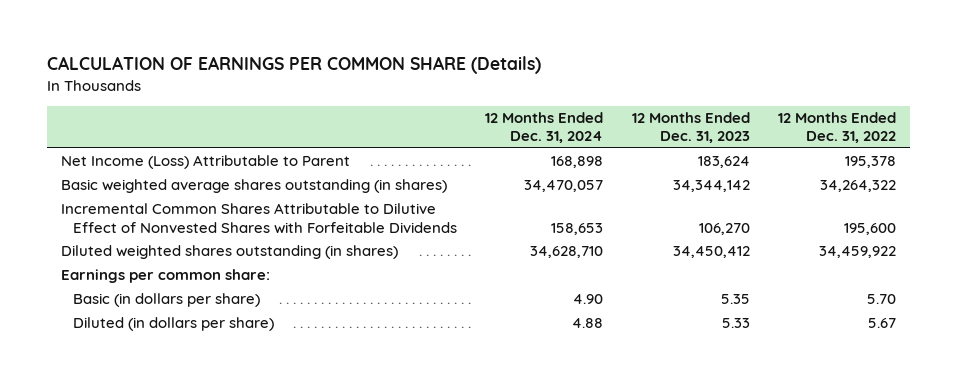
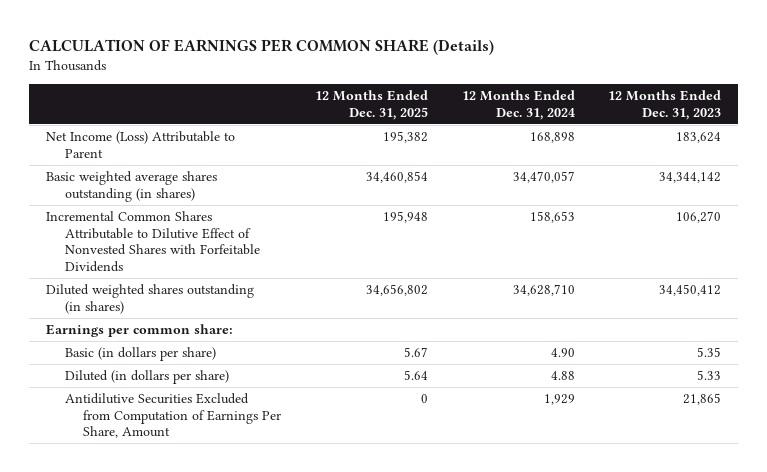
[777,111,896,144] 12 Months Ended Dec. 31, 2022 -> none
none -> [314,89,428,120] 12 Months Ended Dec. 31, 2025
none -> [64,393,282,439] Antidilutive Securities Excluded from Computation of Earnings Per Share, Amount

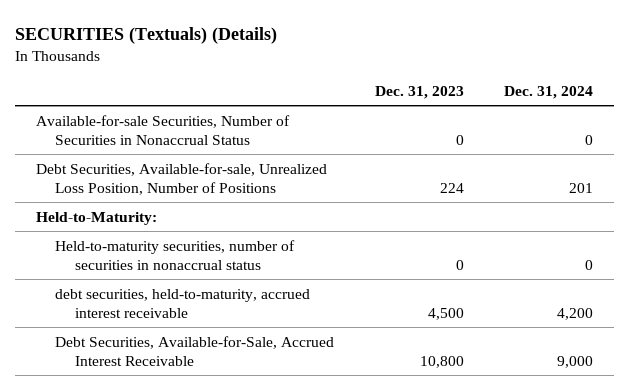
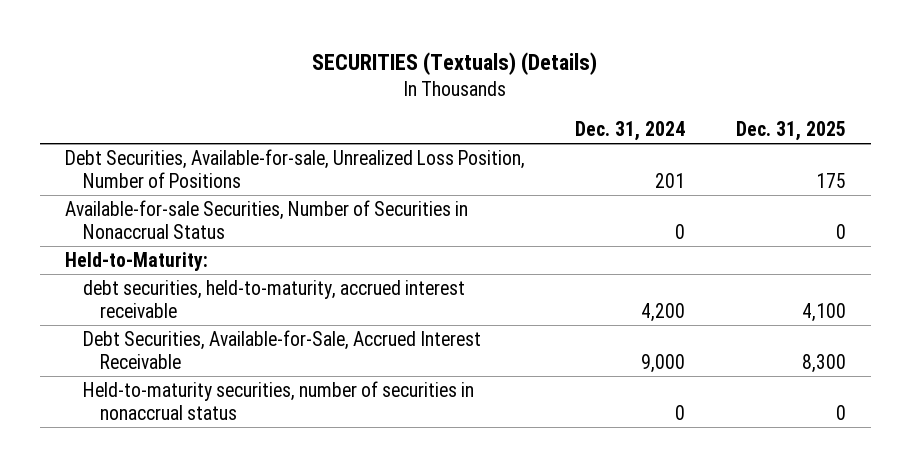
[374,85,464,99] Dec. 31, 2023 -> none
none -> [735,121,846,142] Dec. 31, 2025
[35,114,290,145] Available-for-sale Securities, Number of Securities in Nonaccrual Status -> [65,199,469,240] Available-for-sale Securities, Number of Securities in Nonaccrual Status
[55,239,296,270] Held-to-maturity securities, number of securities in nonaccrual status -> [82,380,474,421] Held-to-maturity securities, number of securities in nonaccrual status

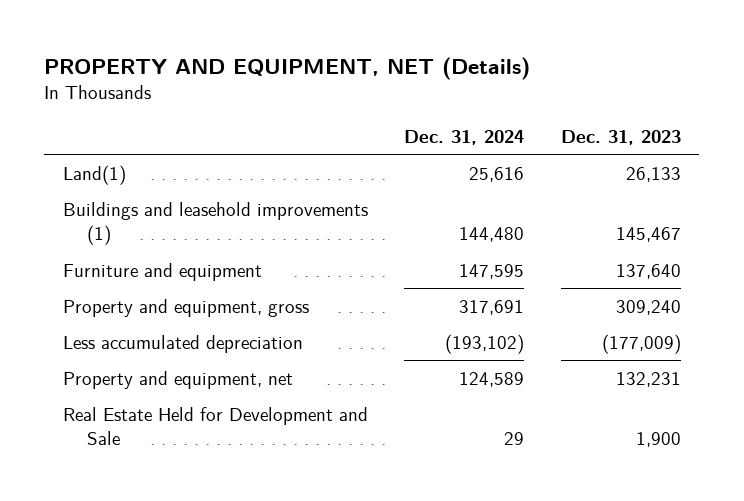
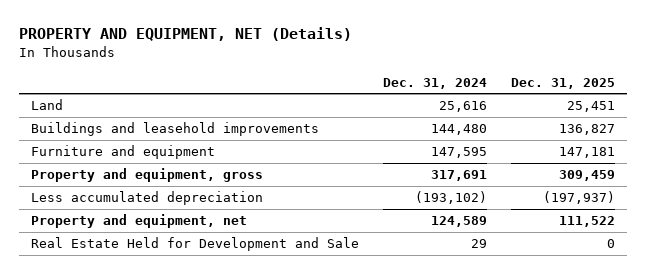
[560,129,681,145] Dec. 31, 2023 -> none
none -> [511,77,616,89] Dec. 31, 2025
[62,164,126,185] Land(1) -> [30,99,63,111] Land
[62,201,368,245] Buildings and leasehold improvements (1) -> [30,122,319,137] Buildings and leasehold improvements

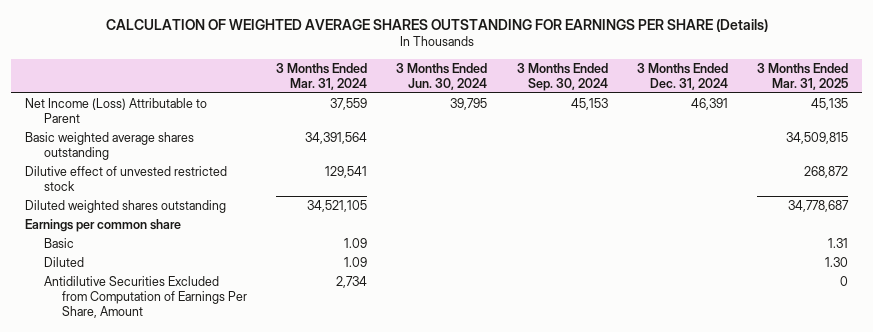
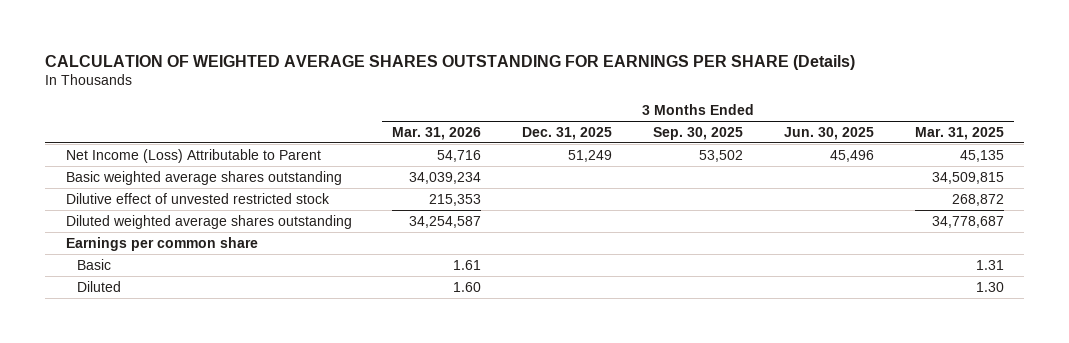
[276,62,368,90] 3 Months Ended Mar. 31, 2024 -> none
[396,62,488,90] 3 Months Ended Jun. 30, 2024 -> none
[516,62,608,91] 3 Months Ended Sep. 30, 2024 -> none
[636,62,728,90] 3 Months Ended Dec. 31, 2024 -> none
none -> [392,126,482,140] Mar. 31, 2026
none -> [522,126,613,140] Dec. 31, 2025
none -> [653,126,744,140] Sep. 30, 2025
none -> [783,126,874,140] Jun. 30, 2025
[25,200,227,214] Diluted weighted shares outstanding -> [65,214,352,229] Diluted weighted average shares outstanding
[43,276,248,319] Antidilutive Securities Excluded from Computation of Earnings Per Share, Amount -> none

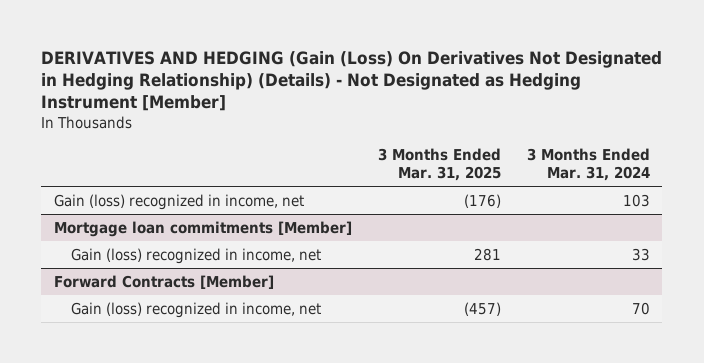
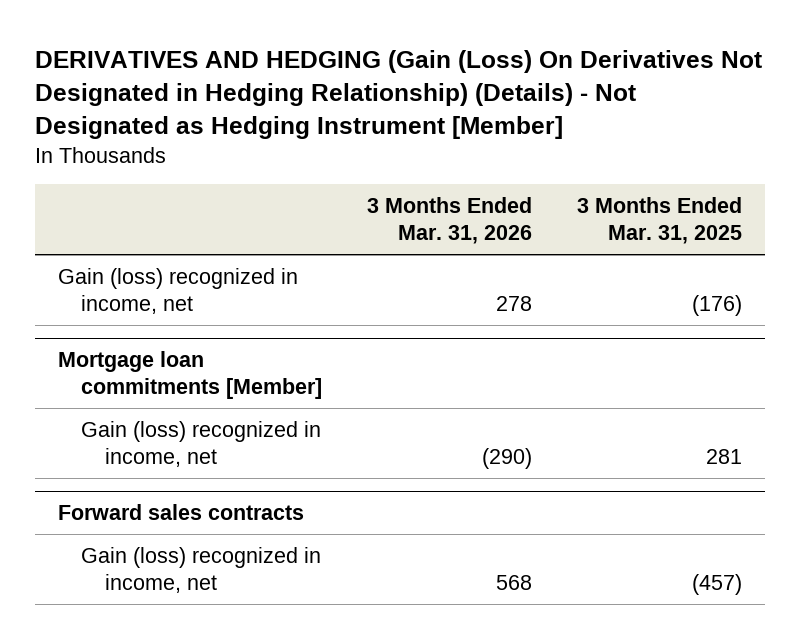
[526,148,650,182] 3 Months Ended Mar. 31, 2024 -> none
none -> [367,197,533,245] 3 Months Ended Mar. 31, 2026
[54,274,275,289] Forward Contracts [Member] -> [57,504,304,521] Forward sales contracts

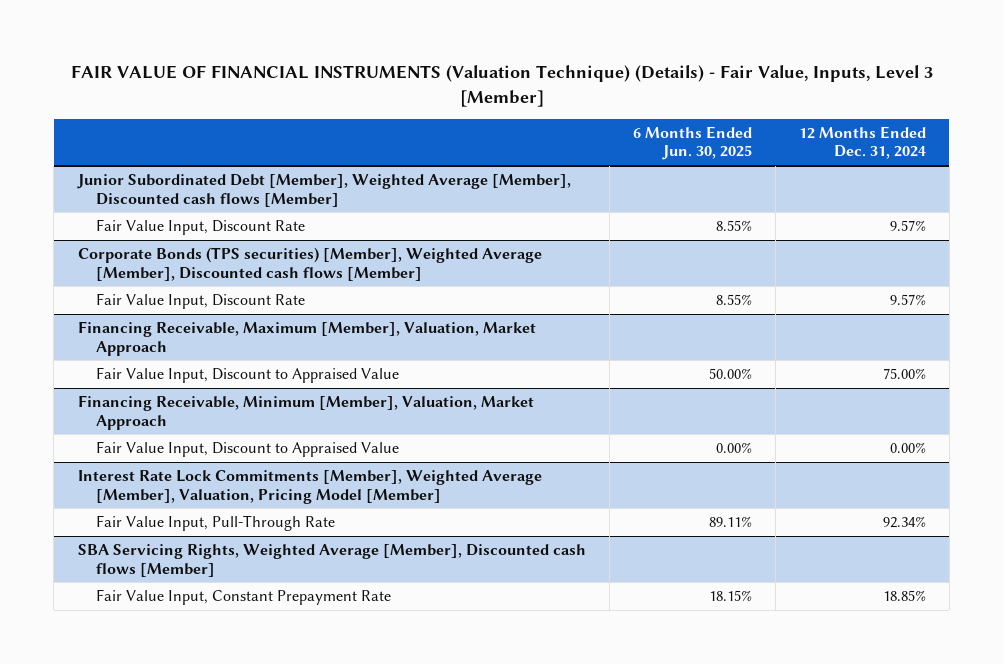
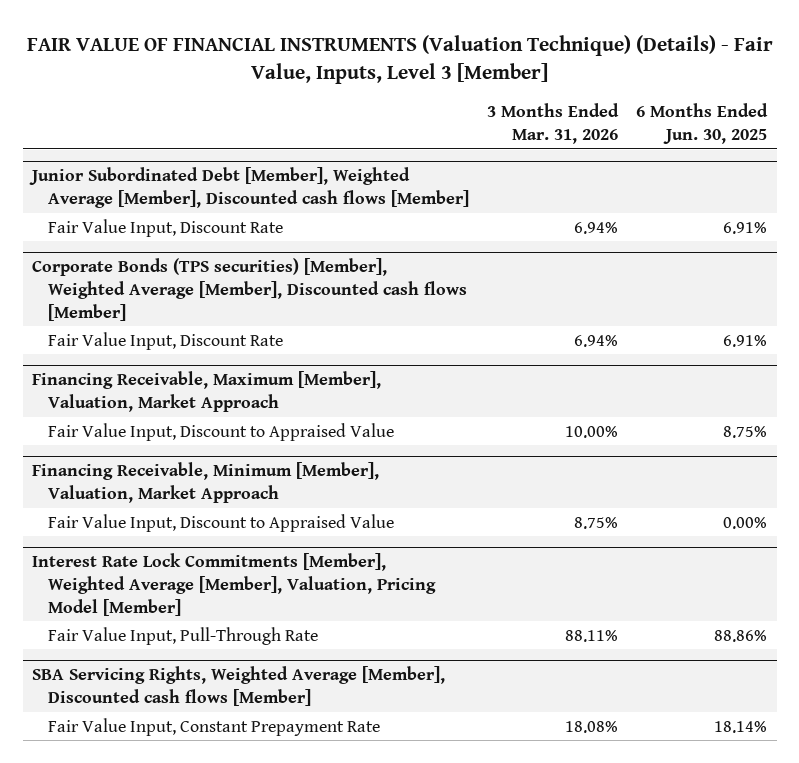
[798,125,926,160] 12 Months Ended Dec. 31, 2024 -> none
none -> [486,103,619,145] 3 Months Ended Mar. 31, 2026
[715,220,752,232] 8.55% -> [723,221,768,234] 6.91%
[715,294,752,306] 8.55% -> [723,334,768,347] 6.91%
[708,368,752,380] 50.00% -> [723,425,768,438] 8.75%
[708,516,752,528] 89.11% -> [714,629,768,642] 88.86%
[708,590,752,602] 18.15% -> [714,720,768,733] 18.14%

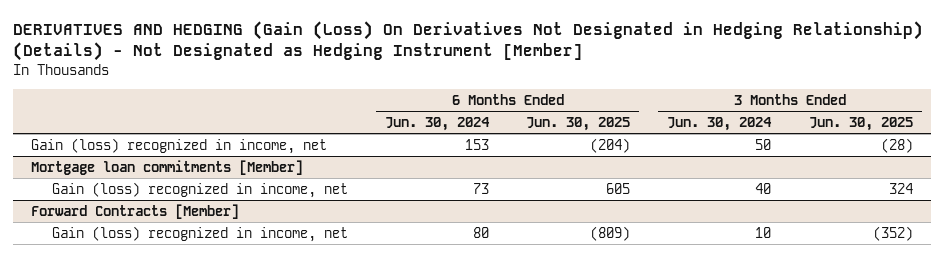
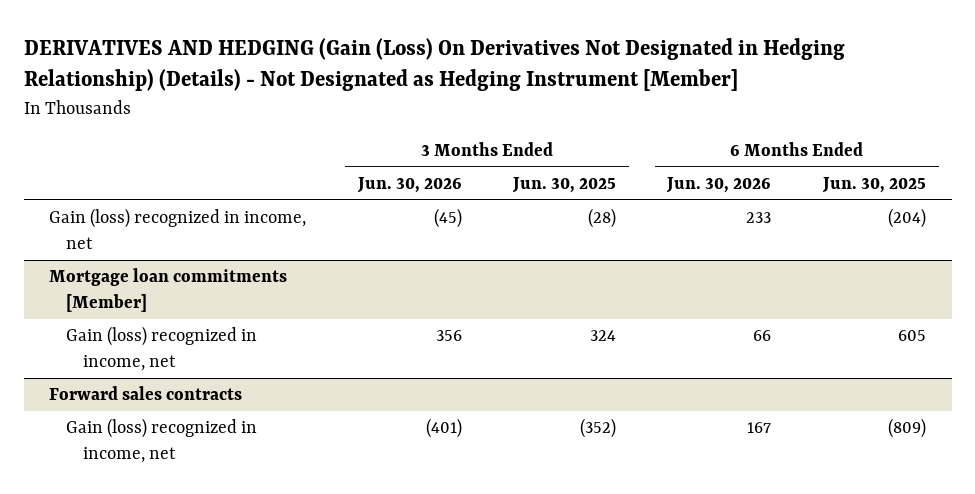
[384,117,490,132] Jun. 30, 2024 -> none
[667,117,773,132] Jun. 30, 2024 -> none
none -> [356,176,462,193] Jun. 30, 2026
none -> [666,176,772,193] Jun. 30, 2026
[31,203,240,219] Forward Contracts [Member] -> [49,386,243,401] Forward sales contracts

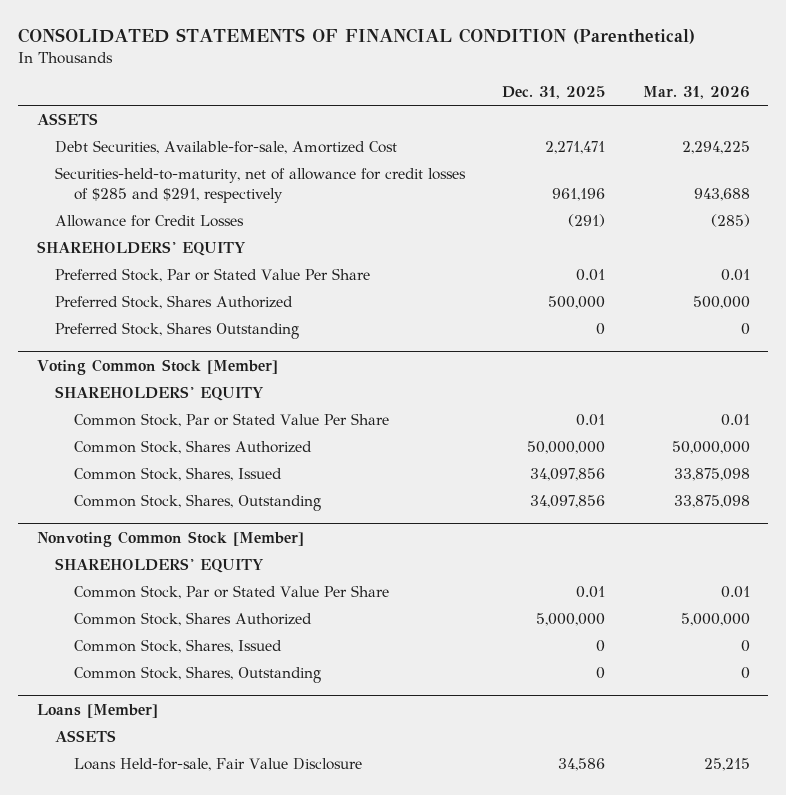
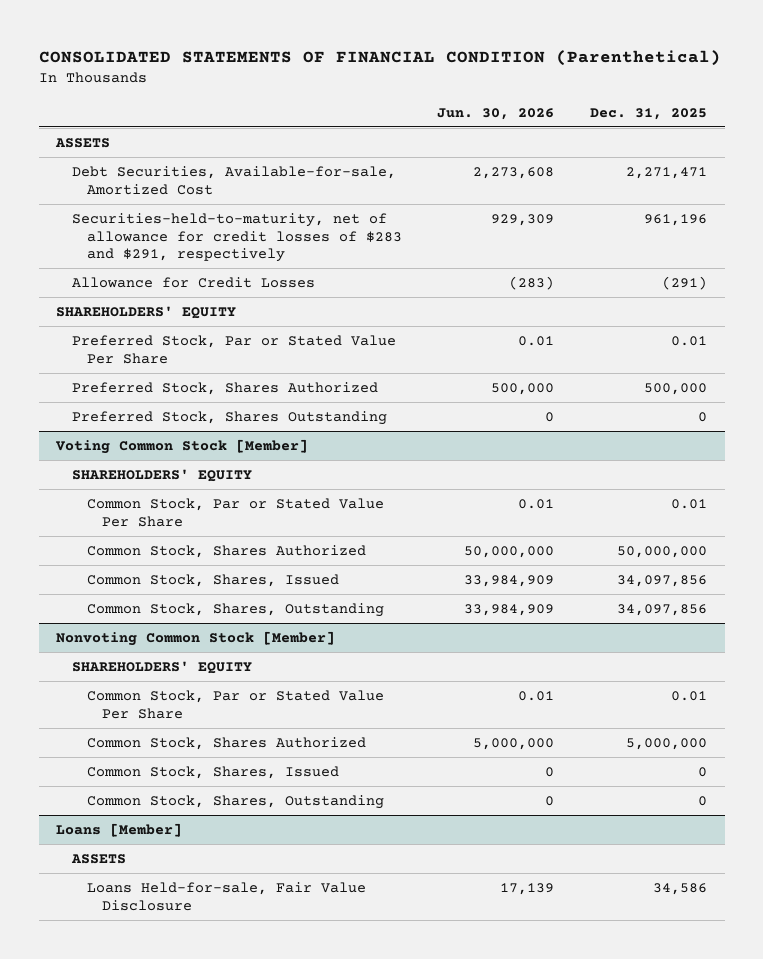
[642,85,750,99] Mar. 31, 2026 -> none
none -> [437,107,555,120] Jun. 30, 2026
[55,166,467,203] Securities-held-to-maturity, net of allowance for credit losses of $285 and $291, respectively -> [71,212,402,263] Securities-held-to-maturity, net of allowance for credit losses of $283 and $291, respectively

